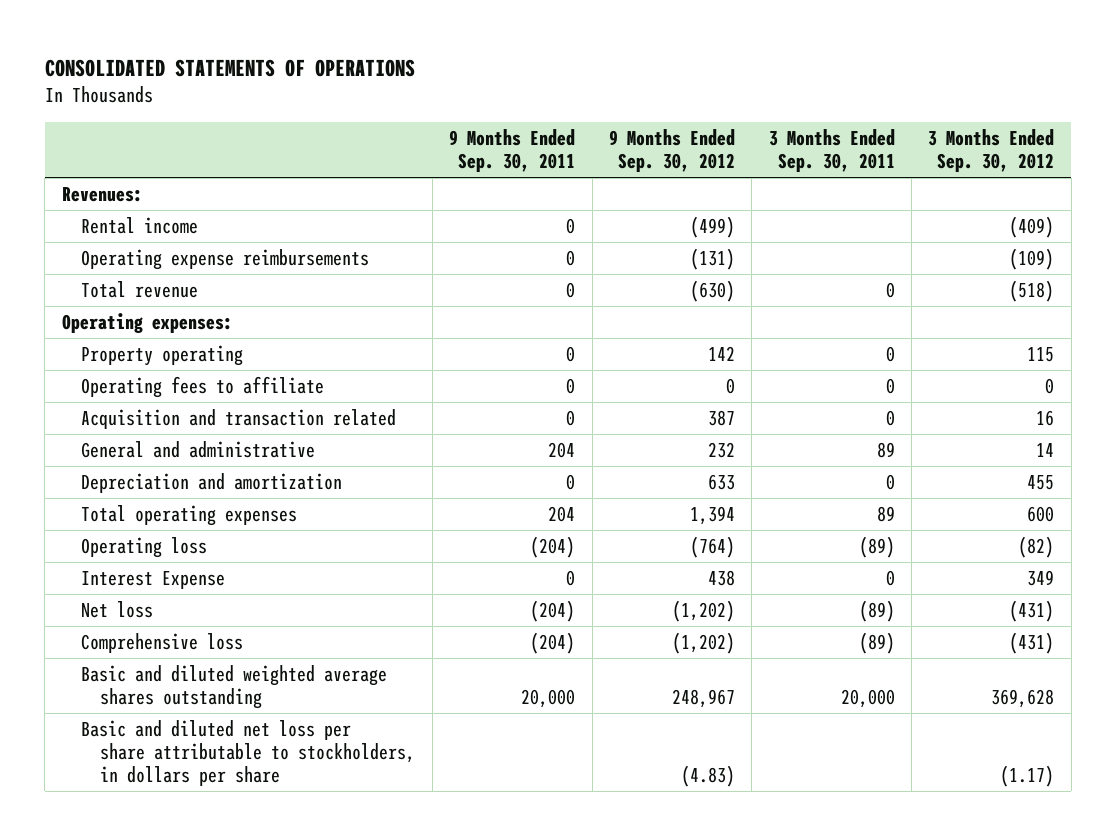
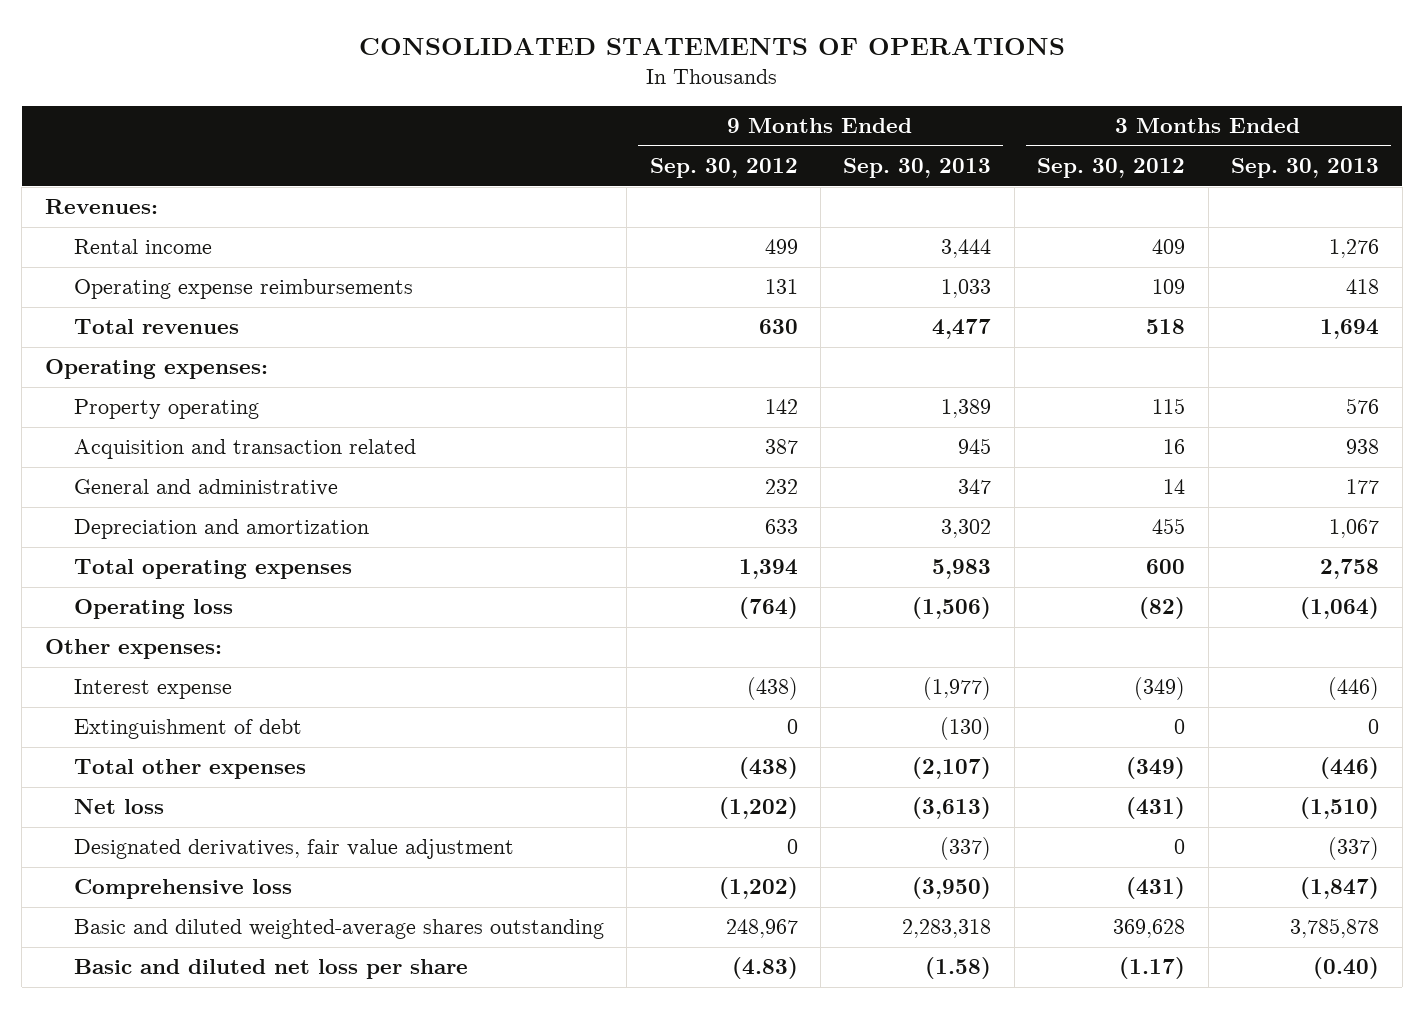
[449,129,576,173] 9 Months Ended Sep. 30, 2011 -> none
[768,129,895,173] 3 Months Ended Sep. 30, 2011 -> none
none -> [843,158,992,179] Sep. 30, 2013
none -> [1231,158,1380,179] Sep. 30, 2013
[689,215,735,238] (499) -> [764,239,798,255] 499
[1009,215,1055,238] (409) -> [1152,239,1186,255] 409
[689,247,735,270] (131) -> [764,279,798,295] 131
[1009,247,1055,270] (109) -> [1152,279,1186,295] 109
[81,280,199,298] Total revenue -> [73,319,239,335] Total revenues
[689,279,735,302] (630) -> [758,319,798,335] 630
[1009,279,1055,302] (518) -> [1146,319,1186,335] 518
[81,375,325,398] Operating fees to affiliate -> none
none -> [44,639,222,660] Other expenses:
[81,570,226,589] Interest Expense -> [73,679,232,700] Interest expense
[707,569,735,586] 438 -> [746,677,798,701] (438)
[1027,569,1055,586] 349 -> [1134,677,1186,701] (349)
none -> [73,719,302,740] Extinguishment of debt
none -> [73,759,306,780] Total other expenses
none -> [73,839,514,860] Designated derivatives, fair value adjustment
[81,664,388,710] Basic and diluted weighted average shares outstanding -> [73,919,604,940] Basic and diluted weighted-average shares outstanding
[81,719,416,787] Basic and diluted net loss per share attributable to stockholders, in dollars per share -> [73,959,468,980] Basic and diluted net loss per share

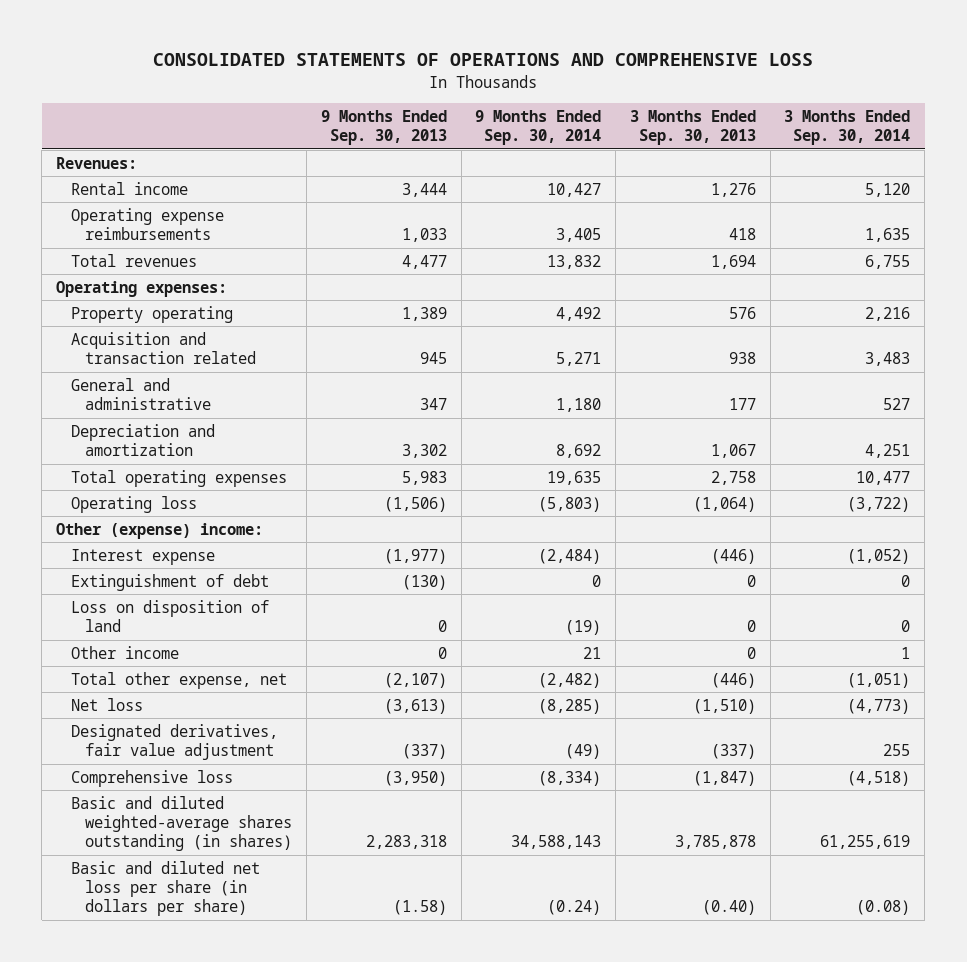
[359,38,1066,56] CONSOLIDATED STATEMENTS OF OPERATIONS -> [153,53,814,67] CONSOLIDATED STATEMENTS OF OPERATIONS AND COMPREHENSIVE LOSS
[649,158,798,179] Sep. 30, 2012 -> none
[1037,158,1186,179] Sep. 30, 2012 -> none
none -> [475,110,602,146] 9 Months Ended Sep. 30, 2014
none -> [784,110,911,146] 3 Months Ended Sep. 30, 2014
[44,639,222,660] Other expenses: -> none
none -> [56,522,264,539] Other (expense) income:
none -> [70,599,269,633] Loss on disposition of land
none -> [70,645,179,659] Other income
[73,759,306,780] Total other expenses -> [70,671,287,689] Total other expense, net
[73,919,604,940] Basic and diluted weighted-average shares outstanding -> [70,795,293,852] Basic and diluted weighted-average shares outstanding (in shares)
[73,959,468,980] Basic and diluted net loss per share -> [70,860,260,917] Basic and diluted net loss per share (in dollars per share)

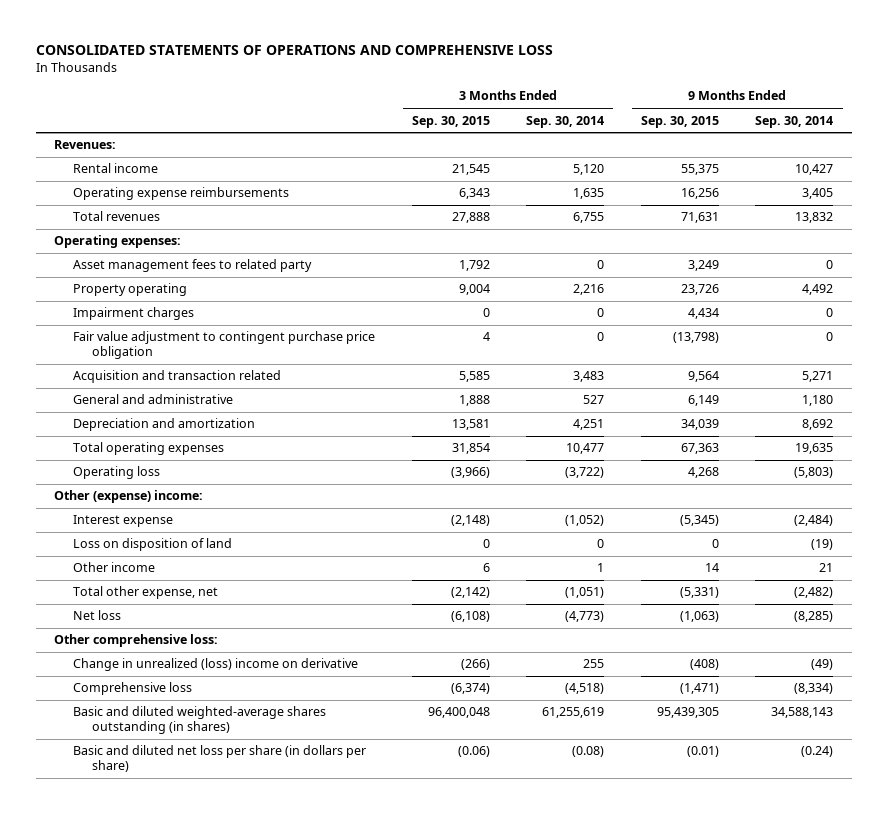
[320,110,447,146] 9 Months Ended Sep. 30, 2013 -> none
[629,110,756,146] 3 Months Ended Sep. 30, 2013 -> none
none -> [411,115,490,128] Sep. 30, 2015
none -> [640,115,719,128] Sep. 30, 2015
none -> [73,259,313,273] Asset management fees to related party
none -> [73,307,195,321] Impairment charges
none -> [73,331,376,360] Fair value adjustment to contingent purchase price obligation
[70,573,269,591] Extinguishment of debt -> none
none -> [54,634,219,648] Other comprehensive loss:
[70,723,278,761] Designated derivatives, fair value adjustment -> [73,658,359,672] Change in unrealized (loss) income on derivative

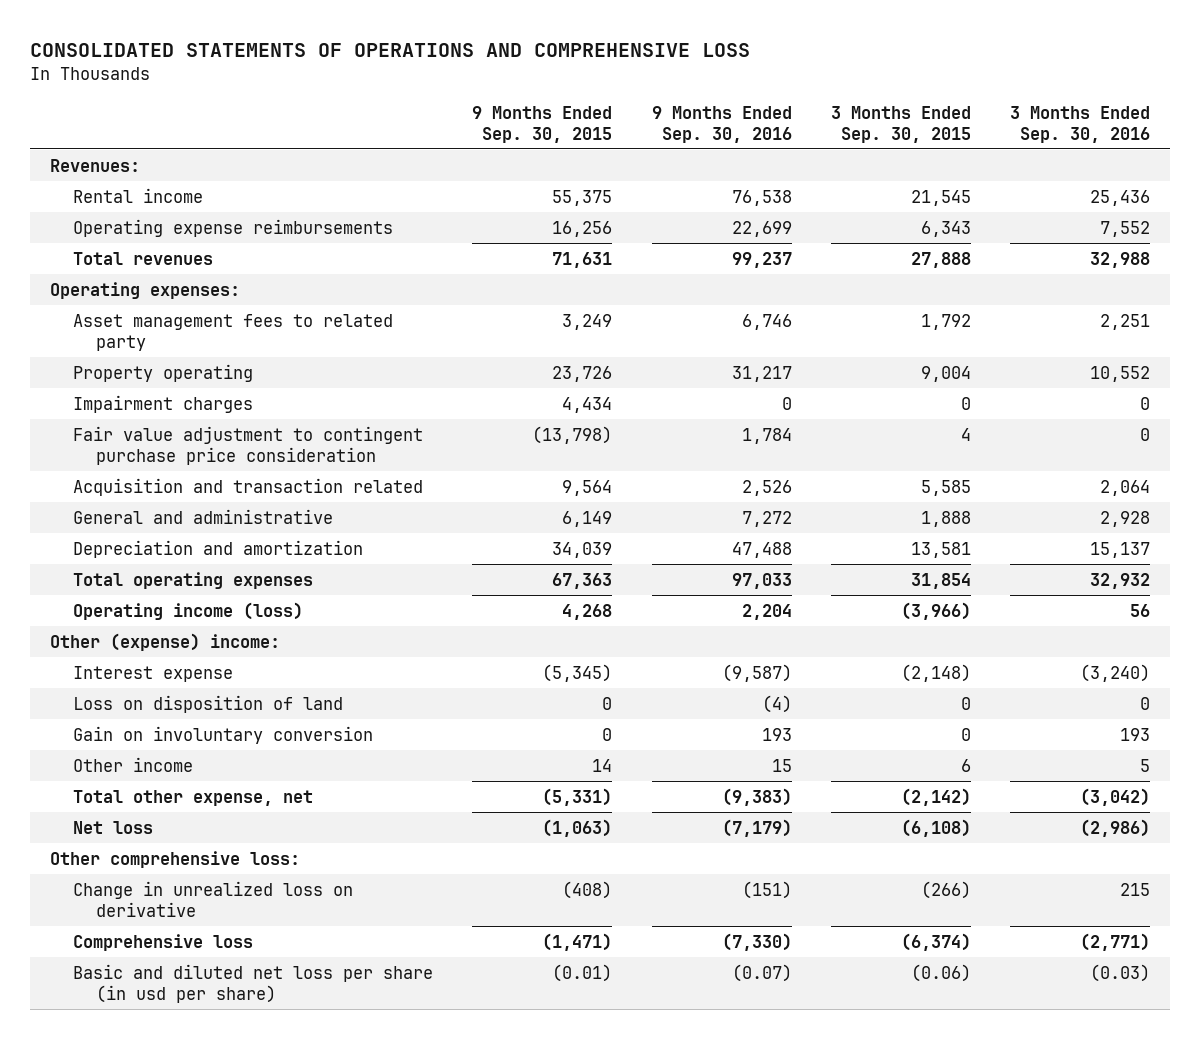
[526,115,605,128] Sep. 30, 2014 -> none
[755,115,834,128] Sep. 30, 2014 -> none
none -> [651,105,792,143] 9 Months Ended Sep. 30, 2016
none -> [1010,105,1151,143] 3 Months Ended Sep. 30, 2016
[73,331,376,360] Fair value adjustment to contingent purchase price obligation -> [72,425,423,465] Fair value adjustment to contingent purchase price consideration
[73,466,161,480] Operating loss -> [72,601,303,620] Operating income (loss)
none -> [72,725,373,744] Gain on involuntary conversion
[73,658,359,672] Change in unrealized (loss) income on derivative -> [72,880,353,917] Change in unrealized loss on derivative
[73,706,327,735] Basic and diluted weighted-average shares outstanding (in shares) -> none
[73,745,367,773] Basic and diluted net loss per share (in dollars per share) -> [72,963,433,1003] Basic and diluted net loss per share (in usd per share)

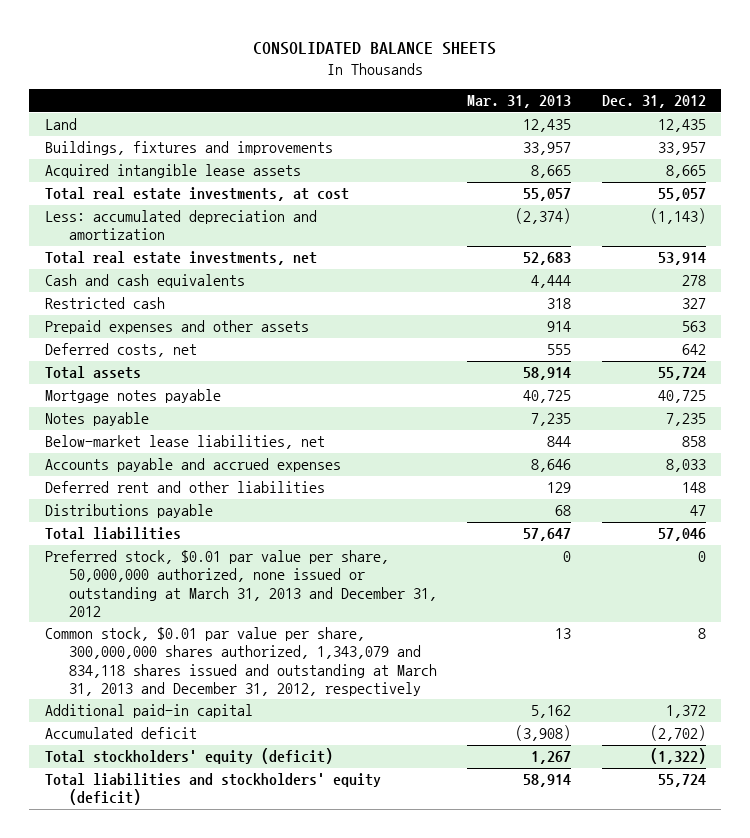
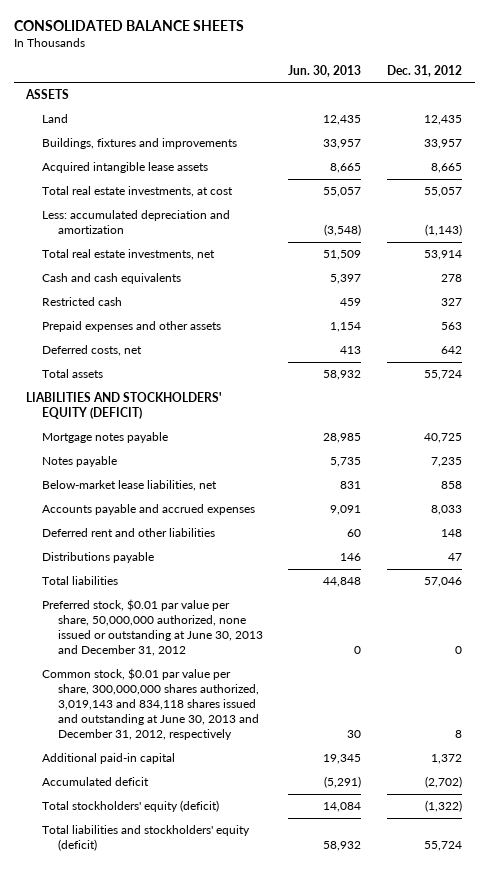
[467,95,572,109] Mar. 31, 2013 -> none
none -> [288,64,362,77] Jun. 30, 2013
none -> [25,89,70,100] ASSETS
none -> [26,392,223,420] LIABILITIES AND STOCKHOLDERS' EQUITY (DEFICIT)
[44,550,437,617] Preferred stock, $0.01 par value per share, 50,000,000 authorized, none issued or outstanding at March 31, 2013 and December 31, 2012 -> [41,599,263,656] Preferred stock, $0.01 par value per share, 50,000,000 authorized, none issued or outstanding at June 30, 2013 and December 31, 2012
[44,627,437,696] Common stock, $0.01 par value per share, 300,000,000 shares authorized, 1,343,079 and 834,118 shares issued and outstanding at March 31, 2013 and December 31, 2012, respectively -> [41,668,259,740] Common stock, $0.01 par value per share, 300,000,000 shares authorized, 3,019,143 and 834,118 shares issued and outstanding at June 30, 2013 and December 31, 2012, respectively

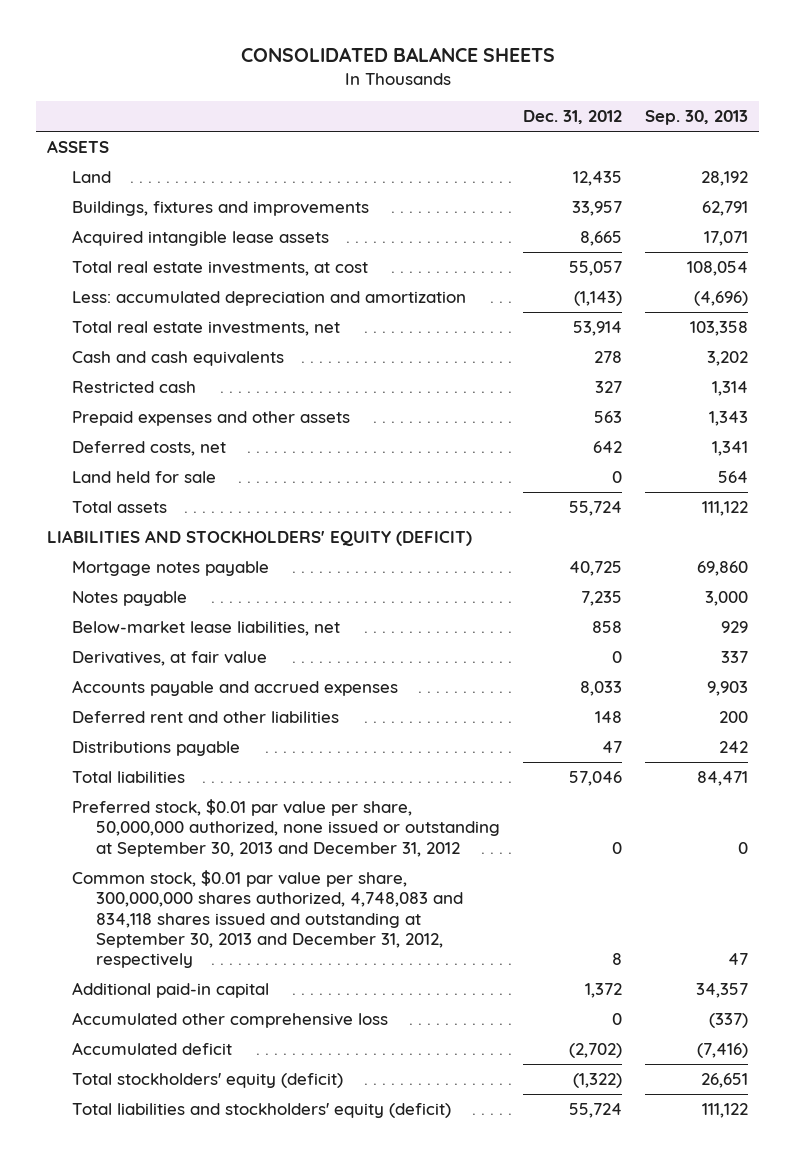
[288,64,362,77] Jun. 30, 2013 -> none
none -> [644,110,748,126] Sep. 30, 2013
none -> [71,470,216,483] Land held for sale
none -> [71,650,267,666] Derivatives, at fair value
[41,599,263,656] Preferred stock, $0.01 par value per share, 50,000,000 authorized, none issued or outstanding at June 30, 2013 and December 31, 2012 -> [71,798,501,857] Preferred stock, $0.01 par value per share, 50,000,000 authorized, none issued or outstanding at September 30, 2013 and December 31, 2012
[41,668,259,740] Common stock, $0.01 par value per share, 300,000,000 shares authorized, 3,019,143 and 834,118 shares issued and outstanding at June 30, 2013 and December 31, 2012, respectively -> [71,869,464,969] Common stock, $0.01 par value per share, 300,000,000 shares authorized, 4,748,083 and 834,118 shares issued and outstanding at September 30, 2013 and December 31, 2012, respectively
none -> [71,1011,388,1028] Accumulated other comprehensive loss

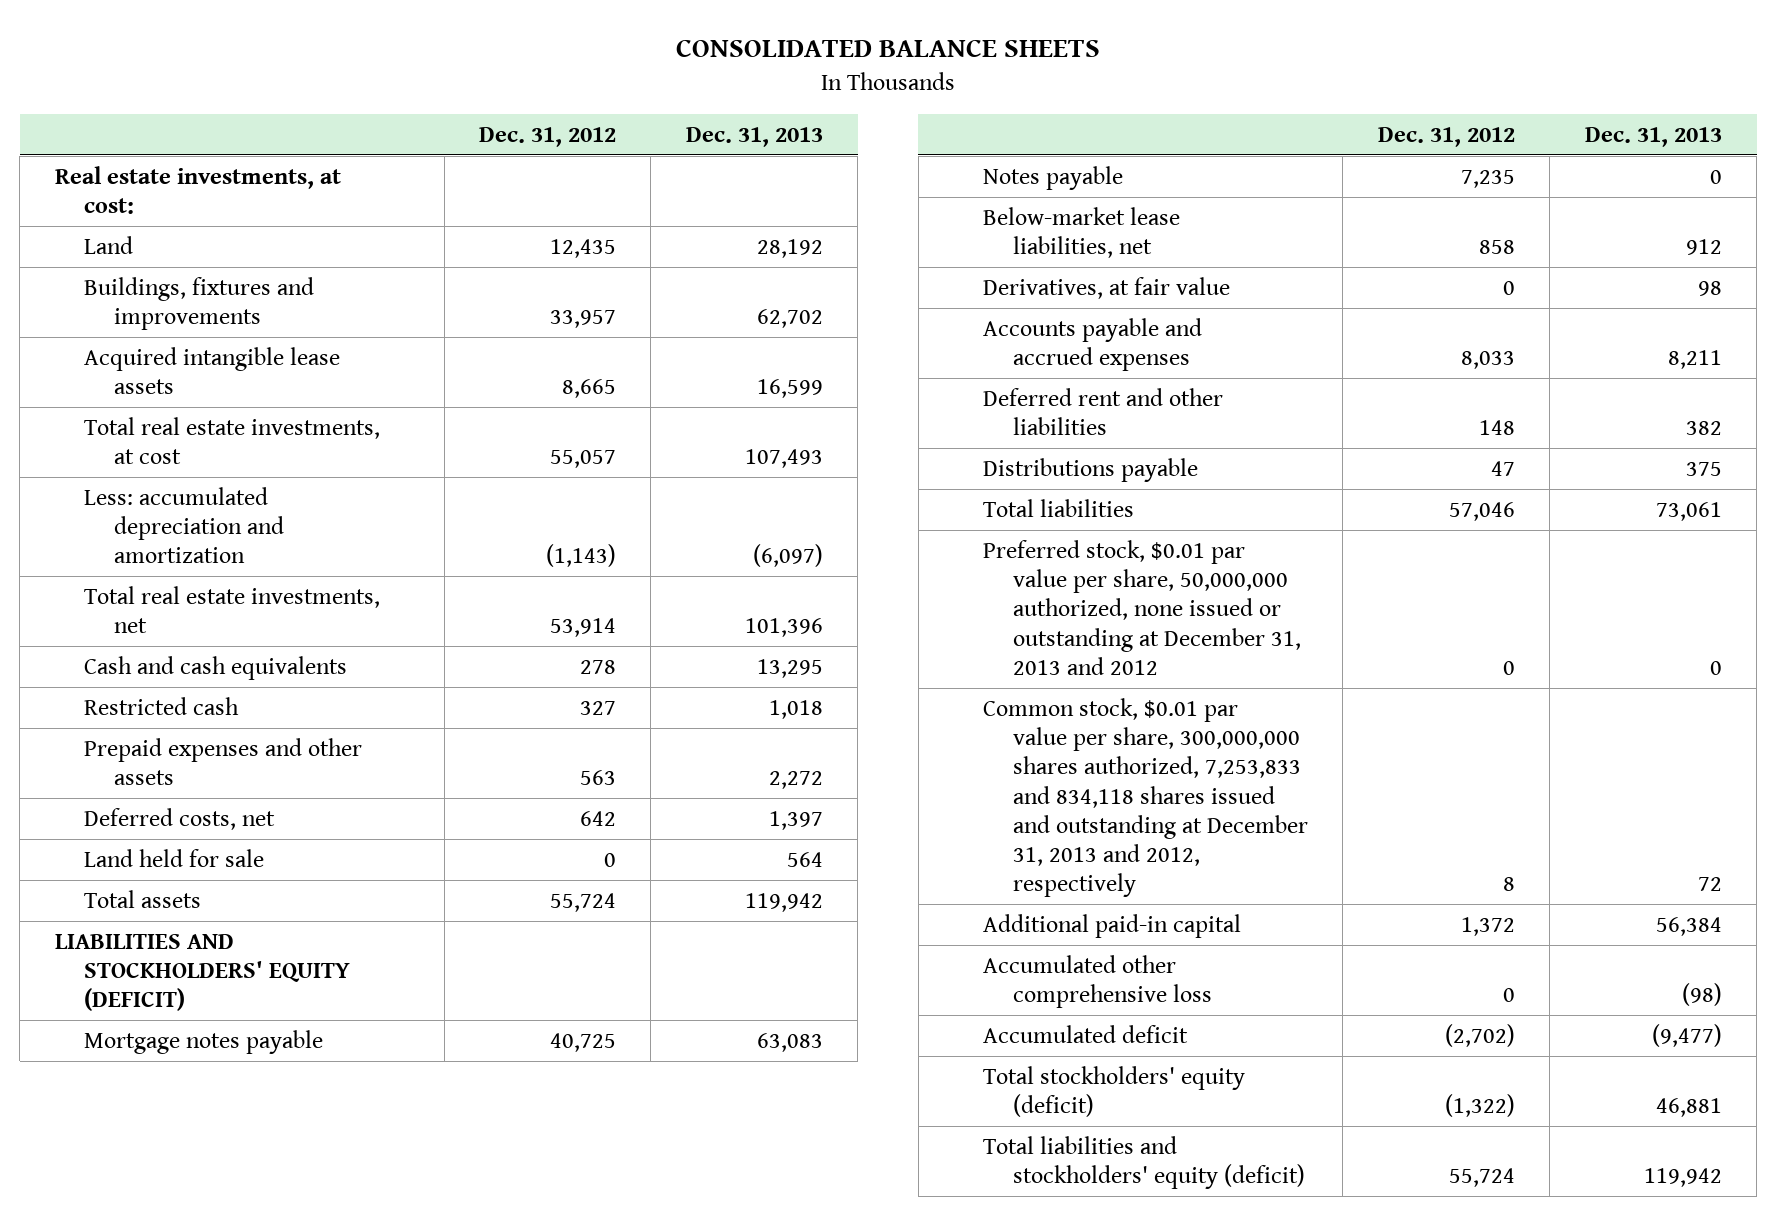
[644,110,748,126] Sep. 30, 2013 -> none
none -> [685,126,823,147] Dec. 31, 2013
[47,139,110,153] ASSETS -> none
none -> [54,165,341,215] Real estate investments, at cost:
[71,798,501,857] Preferred stock, $0.01 par value per share, 50,000,000 authorized, none issued or outstanding at September 30, 2013 and December 31, 2012 -> [982,539,1301,675] Preferred stock, $0.01 par value per share, 50,000,000 authorized, none issued or outstanding at December 31, 2013 and 2012
[71,869,464,969] Common stock, $0.01 par value per share, 300,000,000 shares authorized, 4,748,083 and 834,118 shares issued and outstanding at September 30, 2013 and December 31, 2012, respectively -> [982,697,1308,898] Common stock, $0.01 par value per share, 300,000,000 shares authorized, 7,253,833 and 834,118 shares issued and outstanding at December 31, 2013 and 2012, respectively

